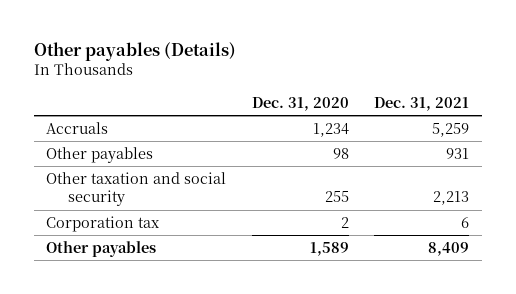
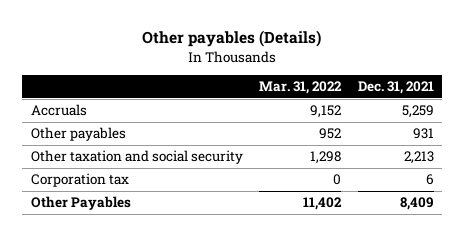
[251,96,349,111] Dec. 31, 2020 -> none
none -> [259,81,343,95] Mar. 31, 2022
[46,240,157,257] Other payables -> [30,196,131,211] Other Payables

